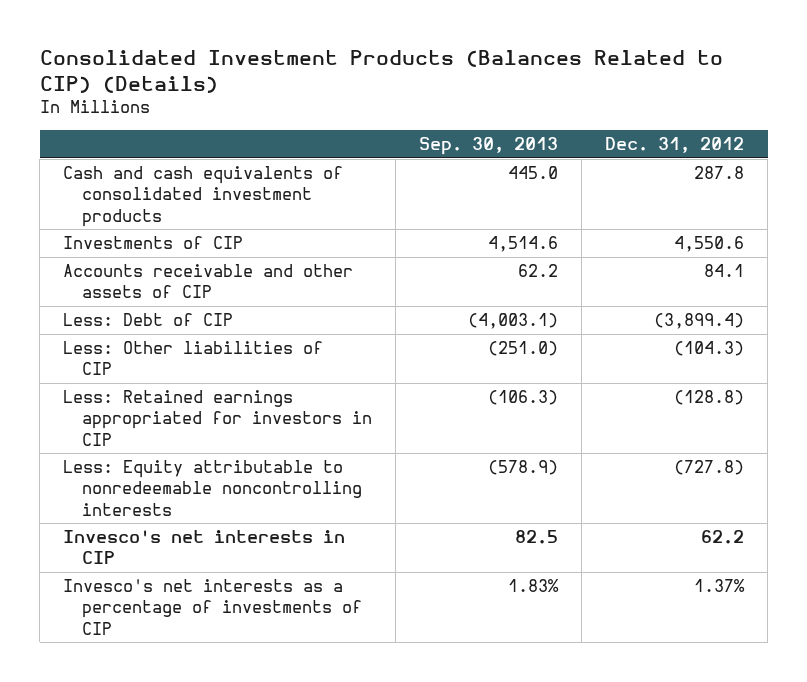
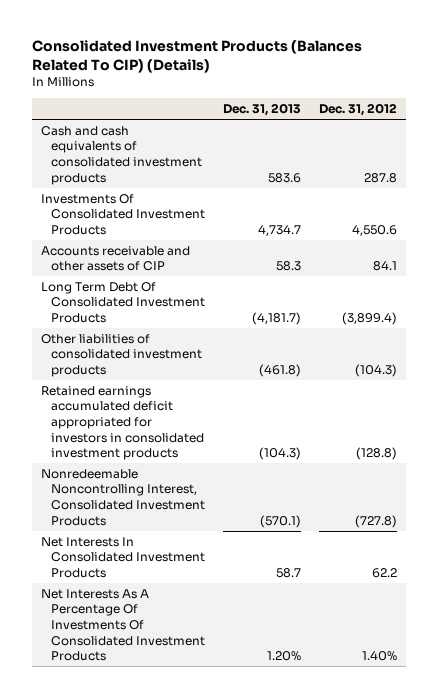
[39,50,723,93] Consolidated Investment Products (Balances Related to CIP) (Details) -> [32,40,363,73] Consolidated Investment Products (Balances Related To CIP) (Details)
[419,137,559,156] Sep. 30, 2013 -> none
none -> [223,103,302,117] Dec. 31, 2013
[63,236,244,250] Investments of CIP -> [41,193,206,236] Investments Of Consolidated Investment Products
[63,313,234,327] Less: Debt of CIP -> [41,281,206,324] Long Term Debt Of Consolidated Investment Products
[63,341,324,376] Less: Other liabilities of CIP -> [41,333,203,378] Other liabilities of consolidated investment products
[63,390,373,446] Less: Retained earnings appropriated for investors in CIP -> [41,385,205,461] Retained earnings accumulated deficit appropriated for investors in consolidated investment products
[63,460,363,516] Less: Equity attributable to nonredeemable noncontrolling interests -> [41,468,206,526] Nonredeemable Noncontrolling Interest, Consolidated Investment Products
[63,530,346,565] Invesco's net interests in CIP -> [41,536,206,579] Net Interests In Consolidated Investment Products
[63,579,363,635] Invesco's net interests as a percentage of investments of CIP -> [41,588,206,662] Net Interests As A Percentage Of Investments Of Consolidated Investment Products
[694,579,746,593] 1.37% -> [362,651,398,662] 1.40%

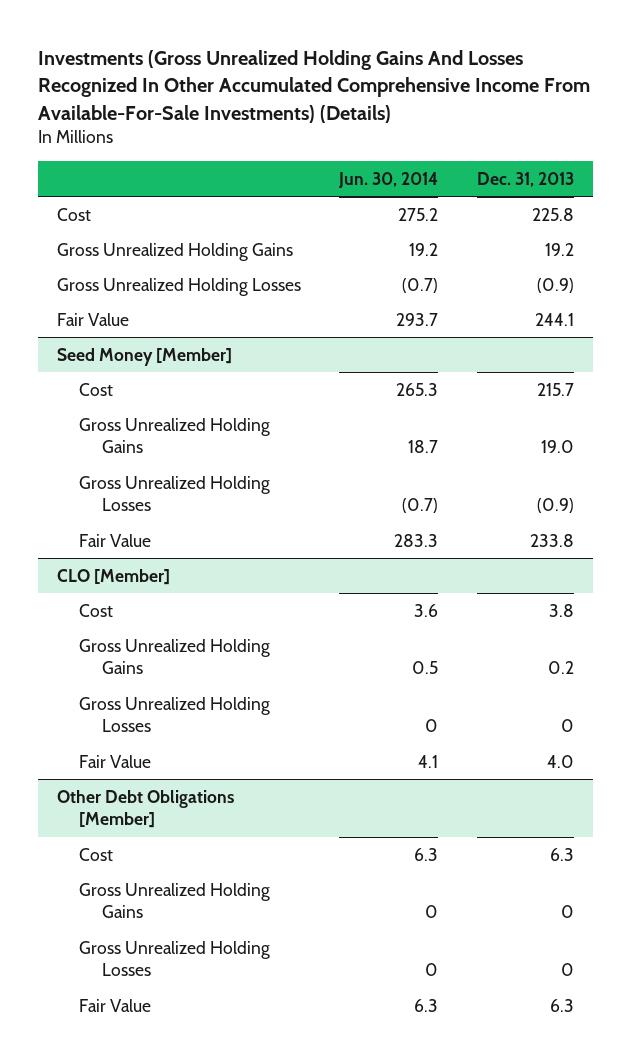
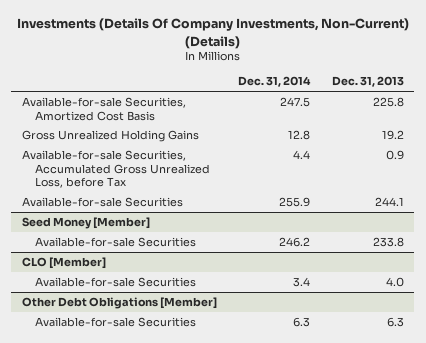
[37,49,590,123] Investments (Gross Unrealized Holding Gains And Losses Recognized In Other Accumulated Comprehensive Income From Available-For-Sale Investments) (Details) -> [16,18,409,49] Investments (Details Of Company Investments, Non-Current) (Details)
[338,171,439,188] Jun. 30, 2014 -> none
none -> [238,76,312,88] Dec. 31, 2014
[56,207,91,221] Cost -> [22,96,187,121] Available-for-sale Securities, Amortized Cost Basis
[56,277,301,296] Gross Unrealized Holding Losses -> [22,149,211,189] Available-for-sale Securities, Accumulated Gross Unrealized Loss, before Tax
[537,277,575,293] (0.9) -> [385,149,404,160] 0.9
[56,312,129,326] Fair Value -> [22,196,184,207] Available-for-sale Securities
[79,382,114,396] Cost -> none
[79,417,271,454] Gross Unrealized Holding Gains -> none
[79,475,271,512] Gross Unrealized Holding Losses -> none
[79,533,152,547] Fair Value -> [35,236,197,247] Available-for-sale Securities
[79,603,114,617] Cost -> none
[79,638,271,675] Gross Unrealized Holding Gains -> none
[79,696,271,733] Gross Unrealized Holding Losses -> none
[79,754,152,768] Fair Value -> [35,276,197,287] Available-for-sale Securities
[79,847,114,861] Cost -> none
[79,882,271,919] Gross Unrealized Holding Gains -> none
[79,940,271,977] Gross Unrealized Holding Losses -> none
[79,998,152,1012] Fair Value -> [35,316,197,327] Available-for-sale Securities

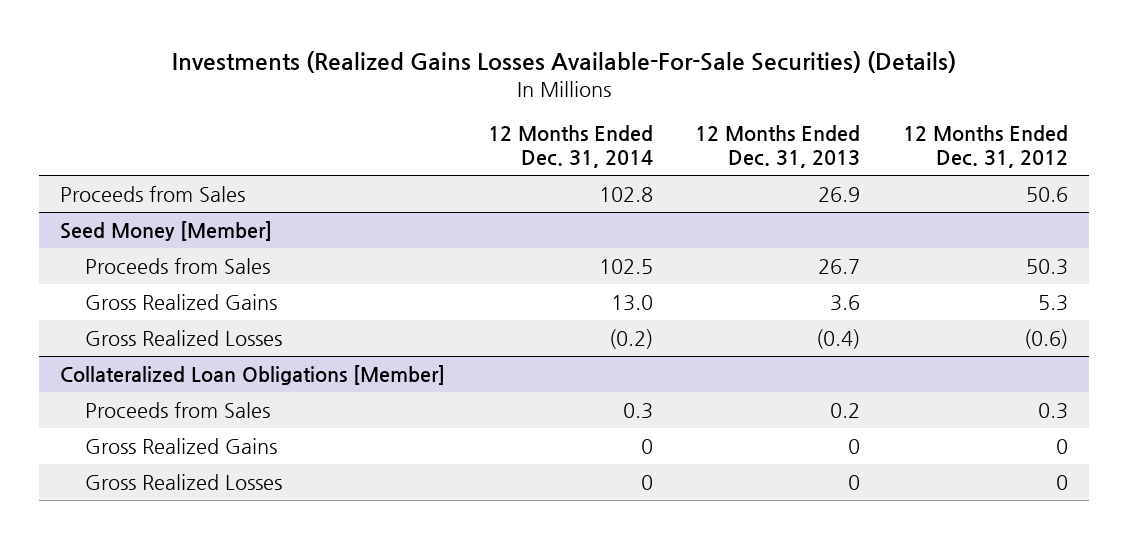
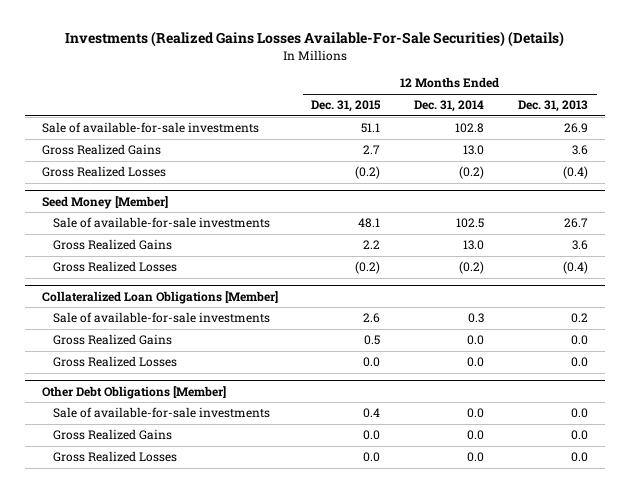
[903,125,1069,168] 12 Months Ended Dec. 31, 2012 -> none
none -> [311,100,382,113] Dec. 31, 2015
[60,185,246,202] Proceeds from Sales -> [41,122,259,134] Sale of available-for-sale investments
none -> [41,144,161,156] Gross Realized Gains
none -> [41,166,166,178] Gross Realized Losses
[84,257,270,274] Proceeds from Sales -> [52,217,270,229] Sale of available-for-sale investments
[84,401,270,418] Proceeds from Sales -> [52,312,270,324] Sale of available-for-sale investments
[640,438,653,454] 0 -> [467,335,485,346] 0.0
[848,438,861,454] 0 -> [571,335,589,346] 0.0
[640,474,653,490] 0 -> [467,357,485,368] 0.0
[848,474,861,490] 0 -> [571,357,589,368] 0.0
none -> [41,385,226,399] Other Debt Obligations [Member]
none -> [52,407,270,419] Sale of available-for-sale investments
none -> [52,429,172,441] Gross Realized Gains
none -> [52,451,177,463] Gross Realized Losses

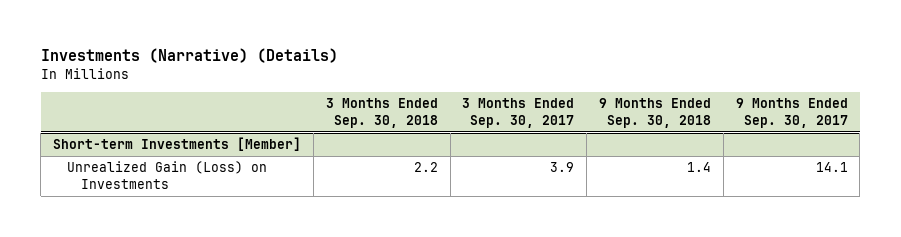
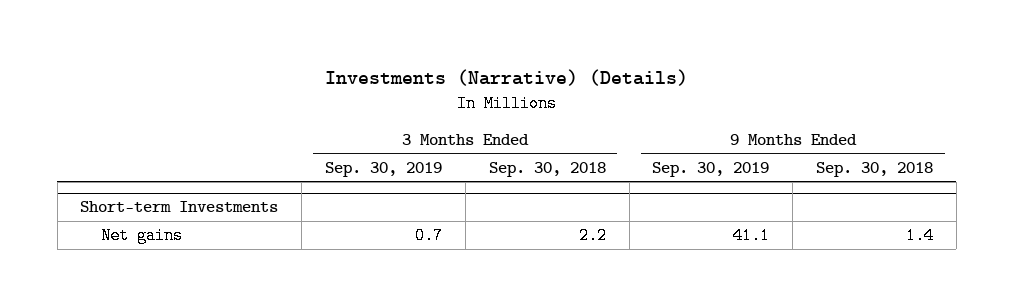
[462,98,575,129] 3 Months Ended Sep. 30, 2017 -> none
[735,98,848,129] 9 Months Ended Sep. 30, 2017 -> none
none -> [325,161,443,177] Sep. 30, 2019
none -> [652,161,770,177] Sep. 30, 2019
[53,137,302,152] Short-term Investments [Member] -> [80,201,279,213] Short-term Investments
[67,161,268,190] Unrealized Gain (Loss) on Investments -> [100,227,183,245] Net gains

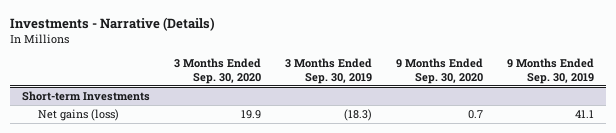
[324,69,688,87] Investments (Narrative) (Details) -> [10,16,216,31] Investments - Narrative (Details)
[488,161,606,177] Sep. 30, 2018 -> none
[815,161,933,177] Sep. 30, 2018 -> none
none -> [174,57,262,84] 3 Months Ended Sep. 30, 2020
none -> [395,57,483,84] 9 Months Ended Sep. 30, 2020
[100,227,183,245] Net gains -> [38,108,120,121] Net gains (loss)
[415,227,444,245] 0.7 -> [343,108,372,121] (18.3)

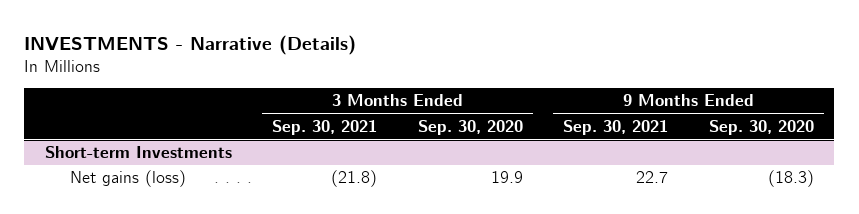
[10,16,216,31] Investments - Narrative (Details) -> [24,34,357,55] INVESTMENTS - Narrative (Details)
[284,57,372,84] 3 Months Ended Sep. 30, 2019 -> none
[506,57,594,84] 9 Months Ended Sep. 30, 2019 -> none
none -> [272,119,378,135] Sep. 30, 2021
none -> [563,119,669,135] Sep. 30, 2021
[467,109,483,119] 0.7 -> [768,170,815,188] (18.3)

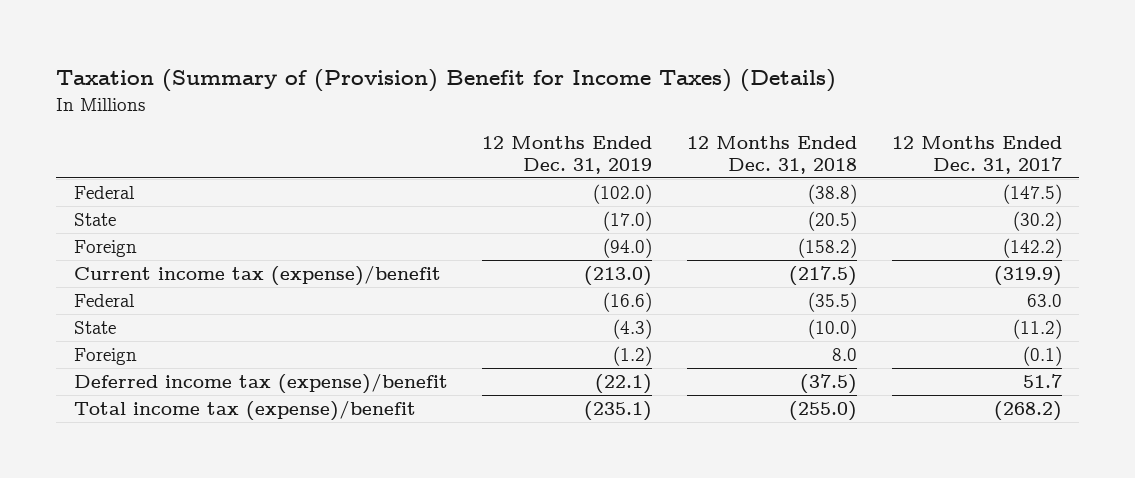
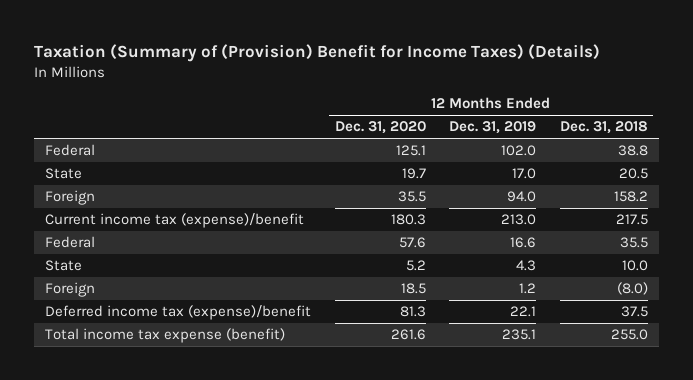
[891,136,1062,174] 12 Months Ended Dec. 31, 2017 -> none
none -> [334,121,426,135] Dec. 31, 2020
[593,183,653,204] (102.0) -> [501,145,537,157] 102.0
[807,183,857,204] (38.8) -> [617,145,648,157] 38.8
[603,210,653,231] (17.0) -> [512,168,537,180] 17.0
[807,210,857,231] (20.5) -> [618,168,648,180] 20.5
[603,237,653,258] (94.0) -> [507,191,537,203] 94.0
[797,237,857,258] (158.2) -> [613,191,648,203] 158.2
[584,265,653,286] (213.0) -> [501,214,537,226] 213.0
[788,265,857,286] (217.5) -> [615,214,648,226] 217.5
[603,291,653,312] (16.6) -> [510,237,537,249] 16.6
[807,291,857,312] (35.5) -> [619,237,648,249] 35.5
[613,318,653,339] (4.3) -> [516,260,537,272] 4.3
[807,318,857,339] (10.0) -> [621,260,648,272] 10.0
[613,345,653,366] (1.2) -> [519,283,537,295] 1.2
[831,347,857,361] 8.0 -> [616,282,648,296] (8.0)
[595,373,653,394] (22.1) -> [510,306,537,318] 22.1
[799,373,857,394] (37.5) -> [620,306,648,318] 37.5
[73,399,416,421] Total income tax (expense)/benefit -> [45,328,286,344] Total income tax expense (benefit)
[584,400,653,421] (235.1) -> [502,329,537,341] 235.1
[788,400,857,421] (255.0) -> [610,329,648,341] 255.0

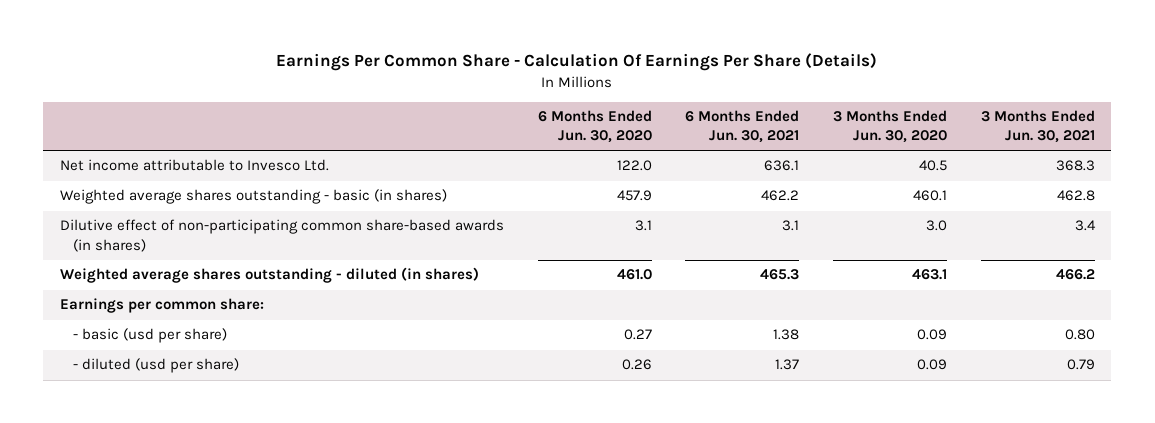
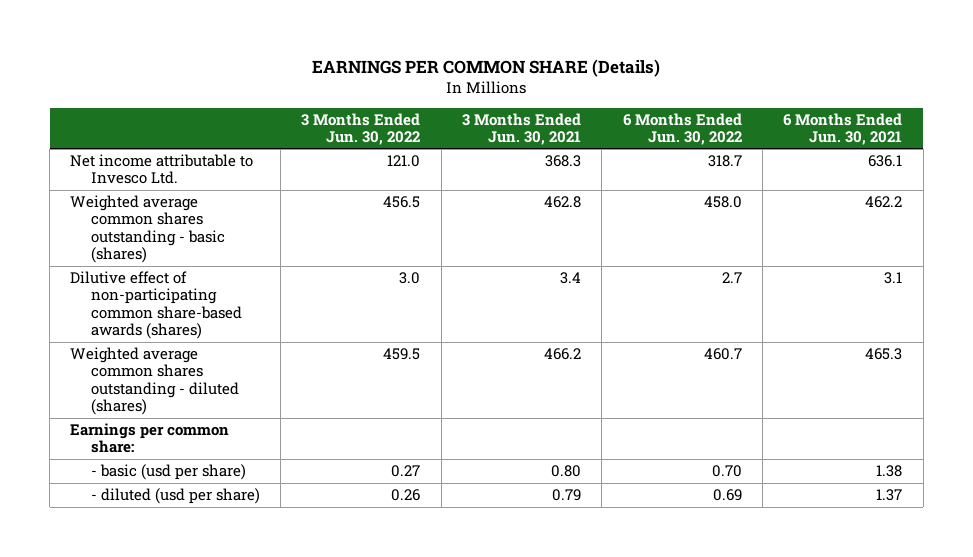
[276,53,878,72] Earnings Per Common Share - Calculation Of Earnings Per Share (Details) -> [312,58,661,77] EARNINGS PER COMMON SHARE (Details)
[537,110,652,144] 6 Months Ended Jun. 30, 2020 -> none
[832,110,947,144] 3 Months Ended Jun. 30, 2020 -> none
none -> [301,112,421,146] 3 Months Ended Jun. 30, 2022
none -> [622,112,742,146] 6 Months Ended Jun. 30, 2022
[60,189,448,205] Weighted average shares outstanding - basic (in shares) -> [70,195,225,264] Weighted average common shares outstanding - basic (shares)
[60,219,505,252] Dilutive effect of non-participating common share-based awards (in shares) -> [70,271,242,340] Dilutive effect of non-participating common share-based awards (shares)
[60,267,480,284] Weighted average shares outstanding - diluted (in shares) -> [70,347,239,416] Weighted average common shares outstanding - diluted (shares)

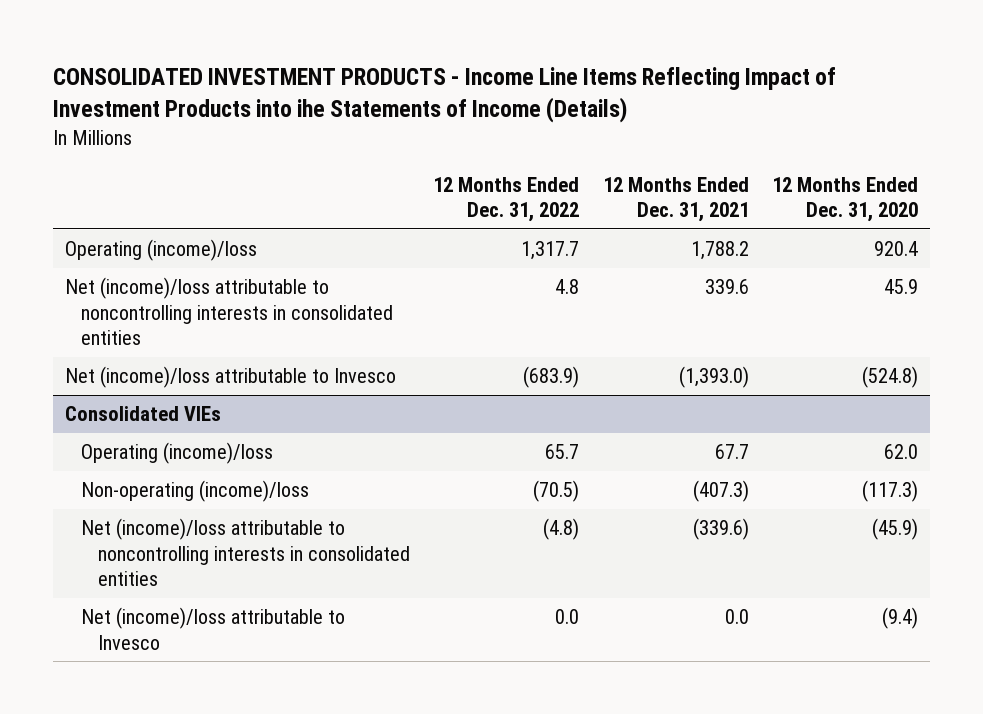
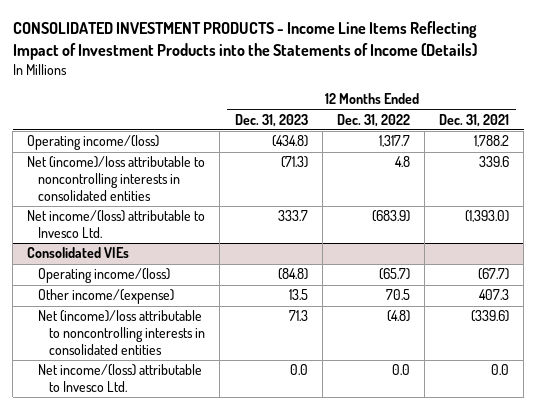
[53,67,837,124] CONSOLIDATED INVESTMENT PRODUCTS - Income Line Items Reflecting Impact of Investment Products into ihe Statements of Income (Details) -> [12,21,477,60] CONSOLIDATED INVESTMENT PRODUCTS - Income Line Items Reflecting Impact of Investment Products into the Statements of Income (Details)
[772,176,919,223] 12 Months Ended Dec. 31, 2020 -> none
none -> [234,113,308,127] Dec. 31, 2023
[64,239,257,262] Operating (income)/loss -> [27,135,160,151] Operating income/(loss)
[64,366,396,389] Net (income)/loss attributable to Invesco -> [27,210,206,239] Net income/(loss) attributable to Invesco Ltd.
[81,480,310,503] Non-operating (income)/loss -> none
[81,442,274,465] Operating (income)/loss -> [38,268,171,284] Operating income/(loss)
[545,444,580,460] 65.7 -> [378,268,410,281] (65.7)
[714,444,749,460] 67.7 -> [478,268,510,281] (67.7)
none -> [38,289,175,305] Other income/(expense)
[81,607,346,650] Net (income)/loss attributable to Invesco -> [38,364,203,393] Net income/(loss) attributable to Invesco Ltd.

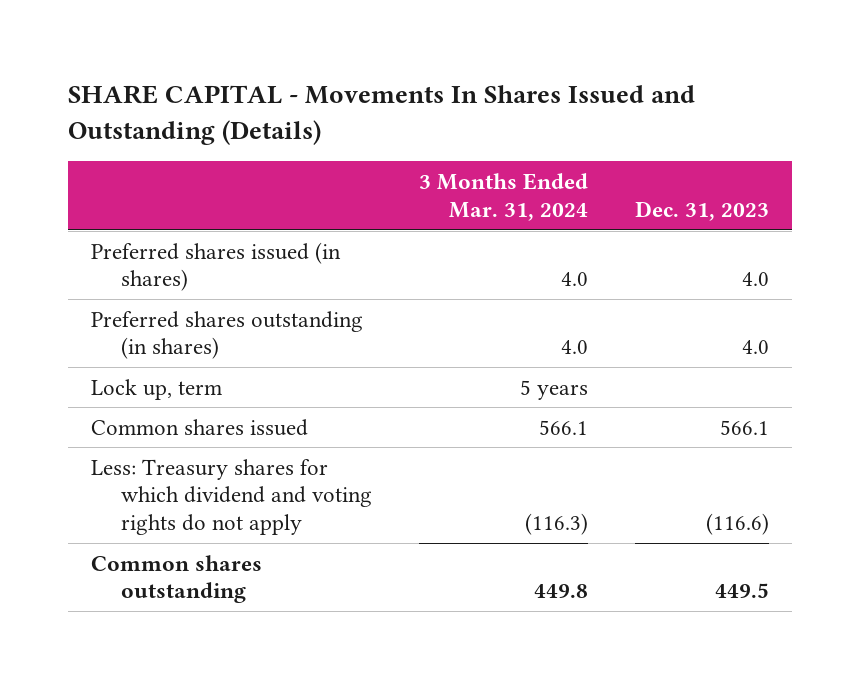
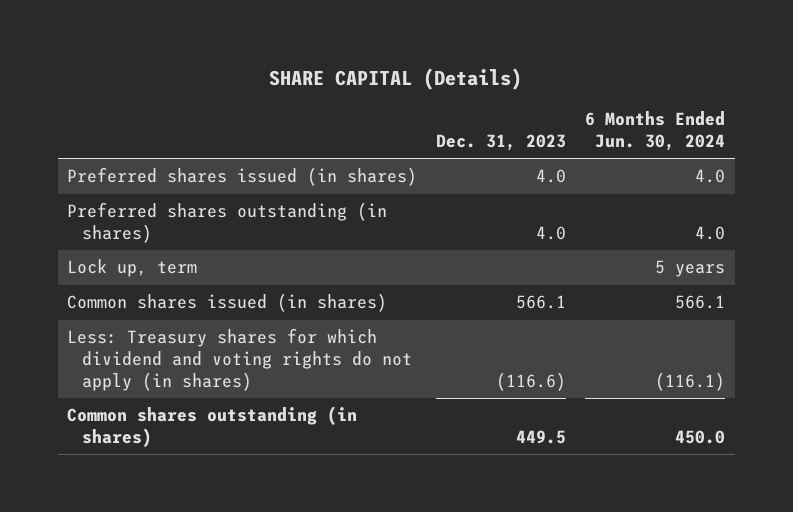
[67,85,695,145] SHARE CAPITAL - Movements In Shares Issued and Outstanding (Details) -> [269,67,523,90] SHARE CAPITAL (Details)
[419,173,589,221] 3 Months Ended Mar. 31, 2024 -> none
none -> [585,111,726,152] 6 Months Ended Jun. 30, 2024
[91,418,309,436] Common shares issued -> [67,293,388,313] Common shares issued (in shares)
[91,458,373,536] Less: Treasury shares for which dividend and voting rights do not apply -> [67,328,412,392] Less: Treasury shares for which dividend and voting rights do not apply (in shares)
[91,554,263,604] Common shares outstanding -> [67,406,358,448] Common shares outstanding (in shares)

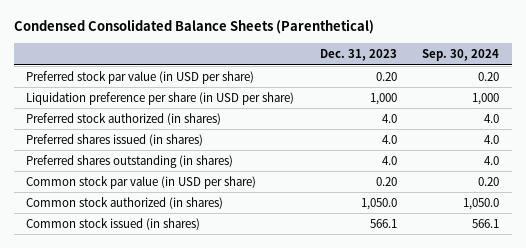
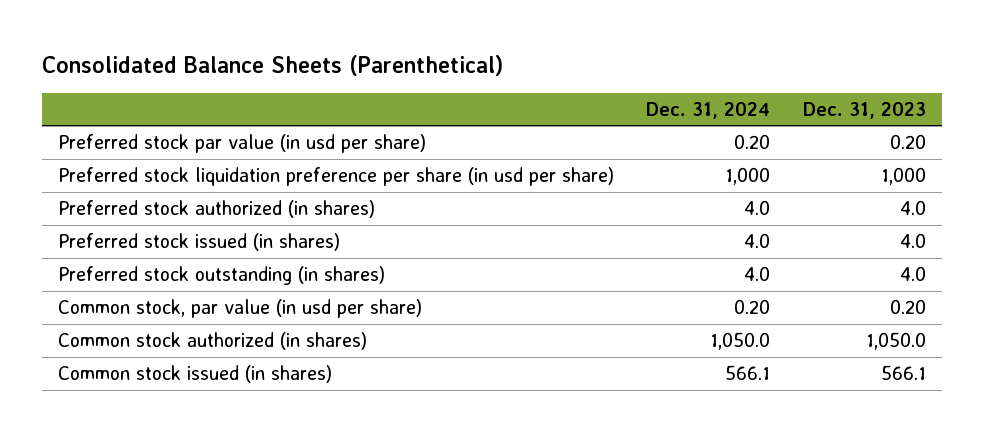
[13,19,374,35] Condensed Consolidated Balance Sheets (Parenthetical) -> [42,54,504,76] Consolidated Balance Sheets (Parenthetical)
[422,48,500,61] Sep. 30, 2024 -> none
none -> [646,101,771,119] Dec. 31, 2024
[26,70,255,84] Preferred stock par value (in USD per share) -> [58,134,427,154] Preferred stock par value (in usd per share)
[26,91,295,105] Liquidation preference per share (in USD per share) -> [58,167,615,187] Preferred stock liquidation preference per share (in usd per share)
[26,133,204,146] Preferred shares issued (in shares) -> [58,233,341,252] Preferred stock issued (in shares)
[26,154,234,168] Preferred shares outstanding (in shares) -> [58,266,386,286] Preferred stock outstanding (in shares)
[26,175,257,189] Common stock par value (in USD per share) -> [58,299,423,319] Common stock, par value (in usd per share)

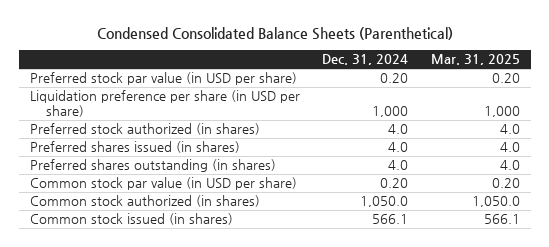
[42,54,504,76] Consolidated Balance Sheets (Parenthetical) -> [96,26,453,40] Condensed Consolidated Balance Sheets (Parenthetical)
[802,101,926,119] Dec. 31, 2023 -> none
none -> [430,54,520,66] Mar. 31, 2025
[58,134,427,154] Preferred stock par value (in usd per share) -> [29,72,297,86] Preferred stock par value (in USD per share)
[58,167,615,187] Preferred stock liquidation preference per share (in usd per share) -> [29,90,300,117] Liquidation preference per share (in USD per share)
[58,233,341,252] Preferred stock issued (in shares) -> [29,141,240,154] Preferred shares issued (in shares)
[58,266,386,286] Preferred stock outstanding (in shares) -> [29,159,276,173] Preferred shares outstanding (in shares)
[58,299,423,319] Common stock, par value (in usd per share) -> [29,177,297,191] Common stock par value (in USD per share)

